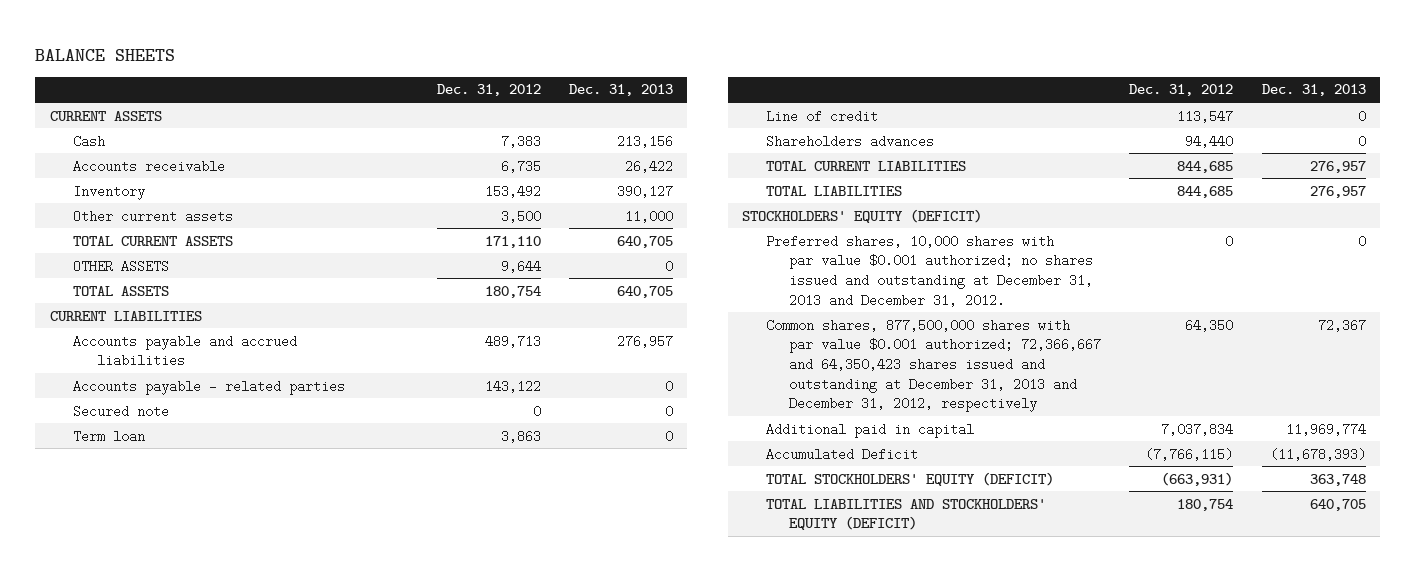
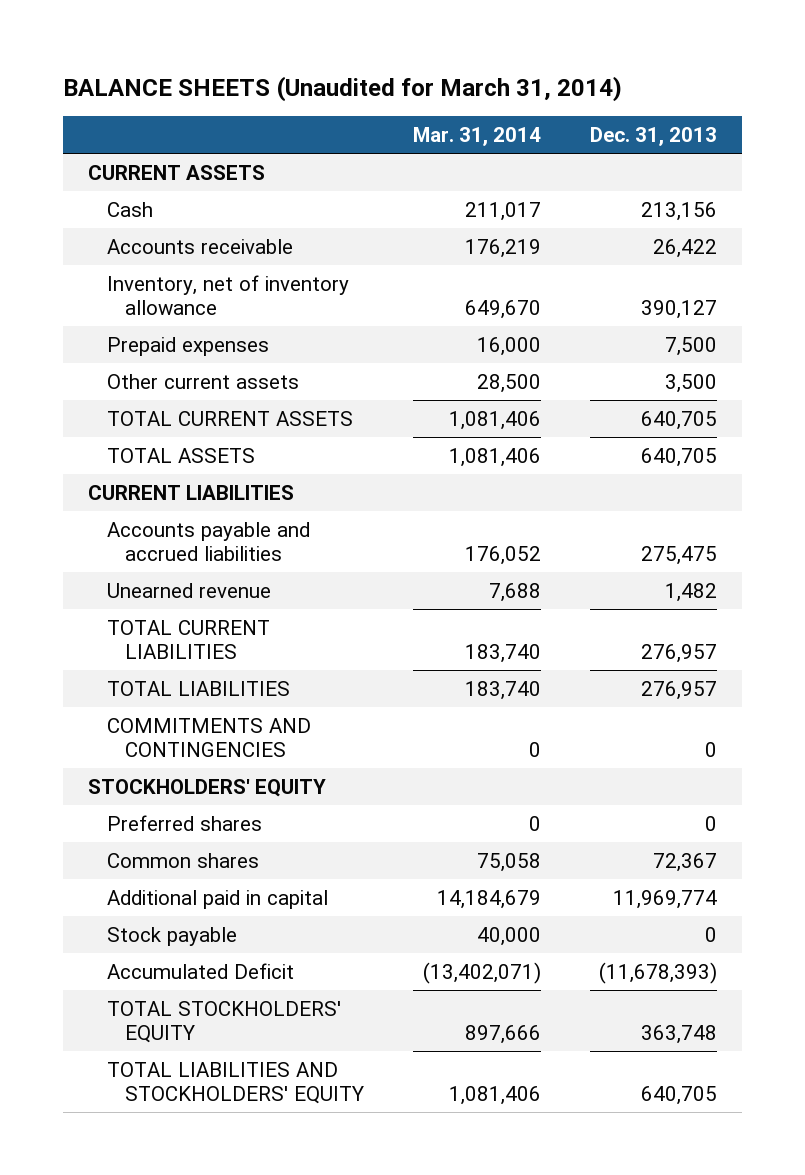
[35,48,176,61] BALANCE SHEETS -> [63,75,623,102] BALANCE SHEETS (Unaudited for March 31, 2014)
[436,84,541,97] Dec. 31, 2012 -> none
none -> [413,127,542,147] Mar. 31, 2014
[73,184,146,200] Inventory -> [106,274,349,315] Inventory, net of inventory allowance
none -> [106,336,269,356] Prepaid expenses
[625,209,674,223] 11,000 -> [665,373,718,393] 3,500
[73,259,170,273] OTHER ASSETS -> none
[73,379,346,395] Accounts payable - related parties -> none
[73,404,170,418] Secured note -> none
[73,429,146,443] Term loan -> none
[765,109,878,123] Line of credit -> none
[765,134,934,148] Shareholders advances -> none
[617,334,674,348] 276,957 -> [641,545,718,565] 275,475
none -> [106,582,271,598] Unearned revenue
none -> [106,717,311,757] COMMITMENTS AND CONTINGENCIES
[742,208,983,223] STOCKHOLDERS' EQUITY (DEFICIT) -> [87,778,326,797] STOCKHOLDERS' EQUITY
[765,234,1094,307] Preferred shares, 10,000 shares with par value $0.001 authorized; no shares issued and outstanding at December 31, 2013 and December 31, 2012. -> [106,814,262,831] Preferred shares
[765,318,1102,413] Common shares, 877,500,000 shares with par value $0.001 authorized; 72,366,667 and 64,350,423 shares issued and outstanding at December 31, 2013 and December 31, 2012, respectively -> [106,852,259,868] Common shares
none -> [106,926,237,946] Stock payable
[765,471,1054,486] TOTAL STOCKHOLDERS' EQUITY (DEFICIT) -> [106,1000,341,1043] TOTAL STOCKHOLDERS' EQUITY
[765,498,1046,531] TOTAL LIABILITIES AND STOCKHOLDERS' EQUITY (DEFICIT) -> [106,1061,365,1104] TOTAL LIABILITIES AND STOCKHOLDERS' EQUITY

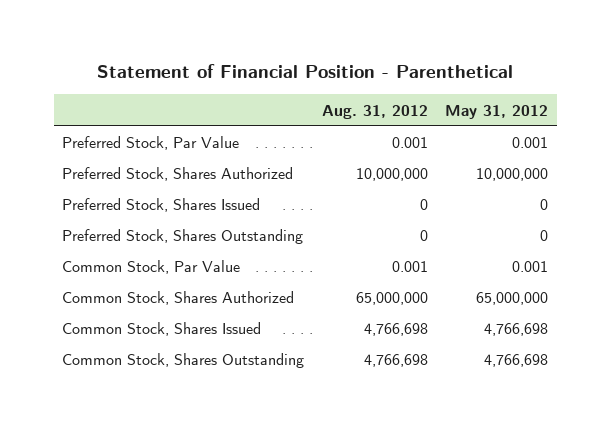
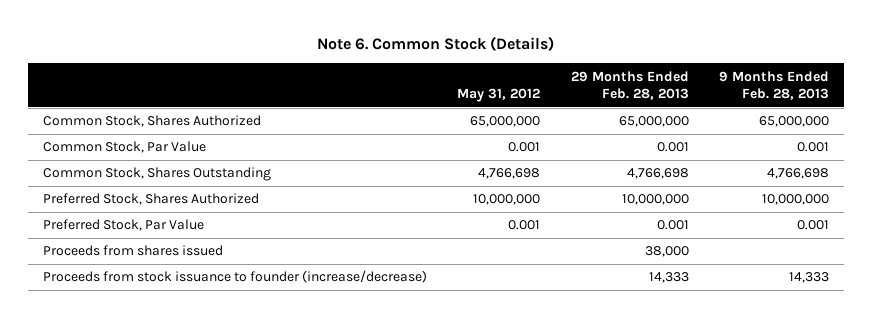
[97,64,514,79] Statement of Financial Position - Parenthetical -> [317,36,555,52] Note 6. Common Stock (Details)
[321,104,428,119] Aug. 31, 2012 -> none
none -> [570,70,689,100] 29 Months Ended Feb. 28, 2013
none -> [718,70,829,100] 9 Months Ended Feb. 28, 2013
[62,198,261,213] Preferred Stock, Shares Issued -> none
[62,229,304,245] Preferred Stock, Shares Outstanding -> none
[62,322,262,337] Common Stock, Shares Issued -> none
[62,260,241,275] Common Stock, Par Value -> [43,141,207,154] Common Stock, Par Value
[62,167,294,182] Preferred Stock, Shares Authorized -> [43,193,260,206] Preferred Stock, Shares Authorized
[62,136,240,151] Preferred Stock, Par Value -> [43,219,205,232] Preferred Stock, Par Value
none -> [43,245,224,257] Proceeds from shares issued
none -> [43,270,428,284] Proceeds from stock issuance to founder (increase/decrease)

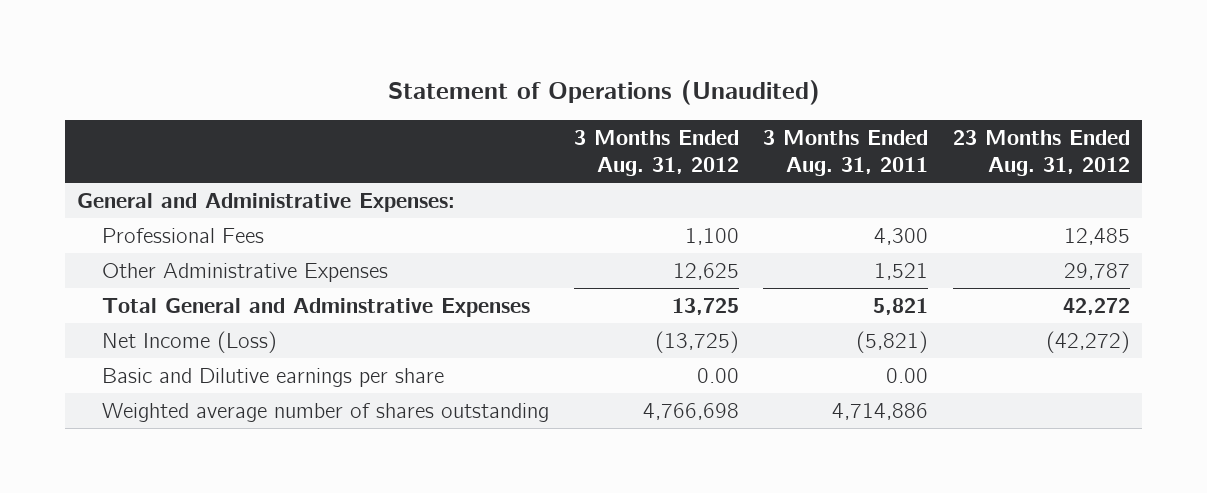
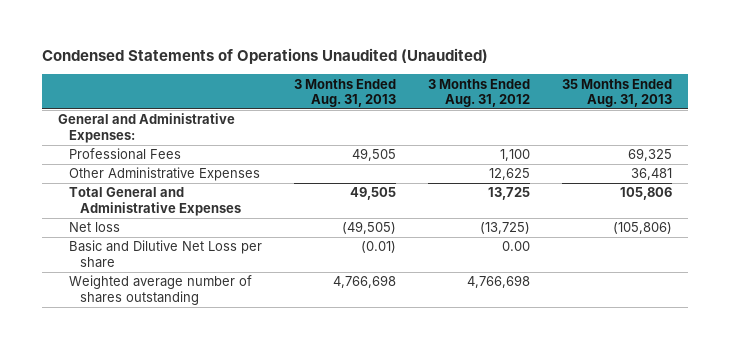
[387,79,820,105] Statement of Operations (Unaudited) -> [41,48,488,65] Condensed Statements of Operations Unaudited (Unaudited)
[763,130,929,177] 3 Months Ended Aug. 31, 2011 -> none
[952,130,1130,177] 23 Months Ended Aug. 31, 2012 -> none
none -> [293,78,396,107] 3 Months Ended Aug. 31, 2013
none -> [561,78,672,107] 35 Months Ended Aug. 31, 2013
[102,298,531,318] Total General and Adminstrative Expenses -> [68,187,242,216] Total General and Administrative Expenses
[102,331,278,354] Net Income (Loss) -> [68,222,120,233] Net loss
[102,368,445,388] Basic and Dilutive earnings per share -> [68,240,262,268] Basic and Dilutive Net Loss per share

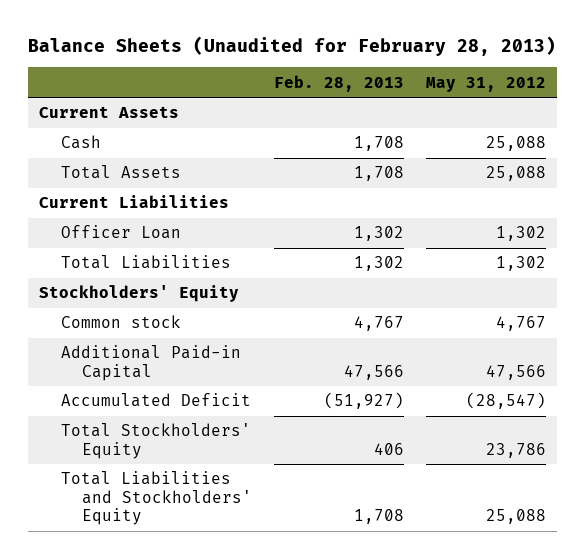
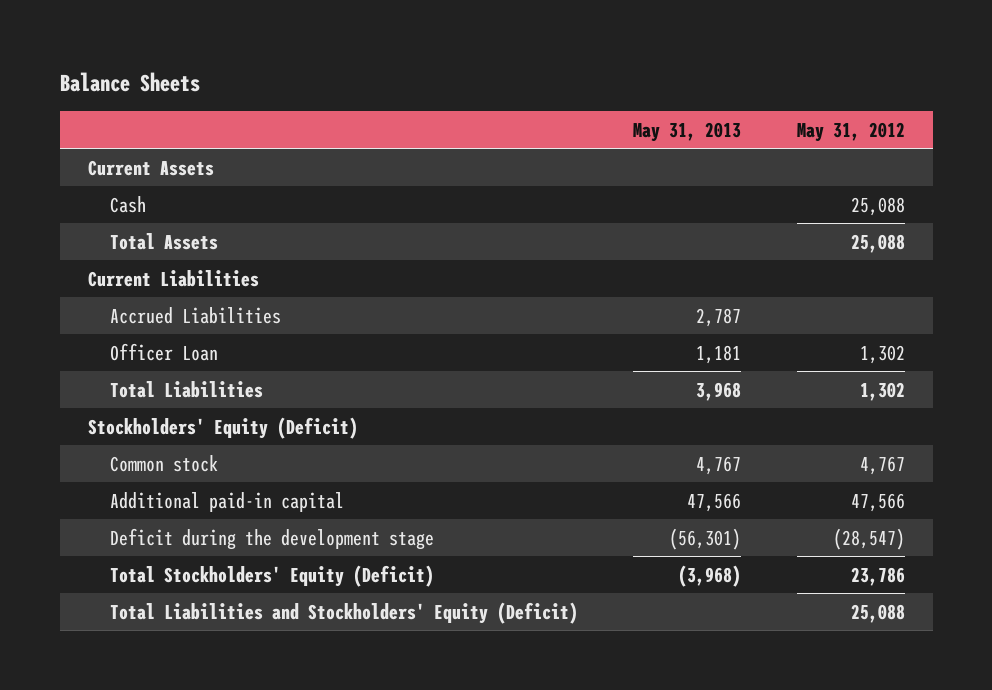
[28,35,557,56] Balance Sheets (Unaudited for February 28, 2013) -> [59,72,200,93] Balance Sheets
[274,74,405,92] Feb. 28, 2013 -> none
none -> [633,121,742,142] May 31, 2013
none -> [110,306,282,324] Accrued Liabilities
[39,285,240,303] Stockholders' Equity -> [87,416,358,439] Stockholders' Equity (Deficit)
[60,345,241,381] Additional Paid-in Capital -> [110,491,345,512] Additional paid-in capital
[60,393,251,408] Accumulated Deficit -> [110,527,435,550] Deficit during the development stage
[60,423,251,459] Total Stockholders' Equity -> [110,564,435,587] Total Stockholders' Equity (Deficit)
[60,471,253,526] Total Liabilities and Stockholders' Equity -> [110,601,579,624] Total Liabilities and Stockholders' Equity (Deficit)

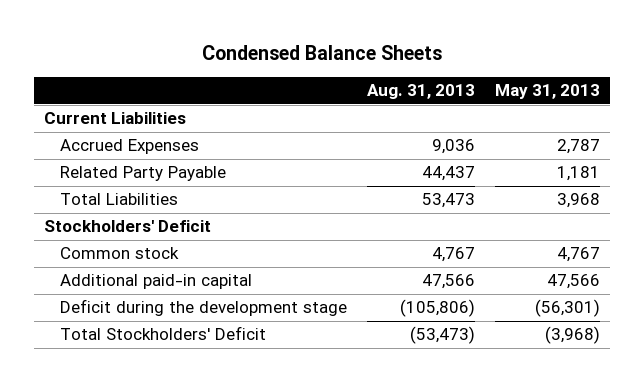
[59,72,200,93] Balance Sheets -> [202,45,443,61] Condensed Balance Sheets
[796,121,905,142] May 31, 2012 -> none
none -> [366,84,475,100] Aug. 31, 2013
[87,159,214,176] Current Assets -> none
[110,195,147,213] Cash -> none
[110,232,219,250] Total Assets -> none
[110,306,282,324] Accrued Liabilities -> [59,139,199,155] Accrued Expenses
[110,342,219,361] Officer Loan -> [59,166,226,182] Related Party Payable
[87,416,358,439] Stockholders' Equity (Deficit) -> [44,220,212,233] Stockholders' Deficit
[110,601,579,624] Total Liabilities and Stockholders' Equity (Deficit) -> none
[110,564,435,587] Total Stockholders' Equity (Deficit) -> [59,326,266,341] Total Stockholders' Deficit

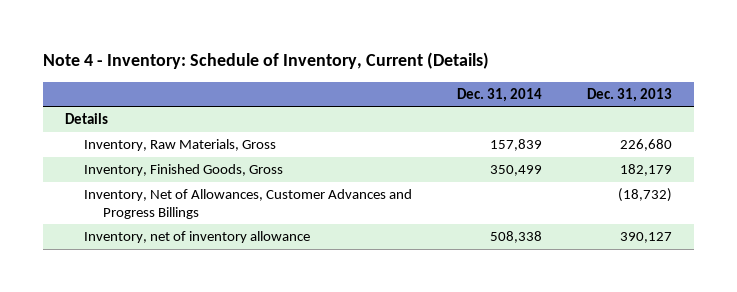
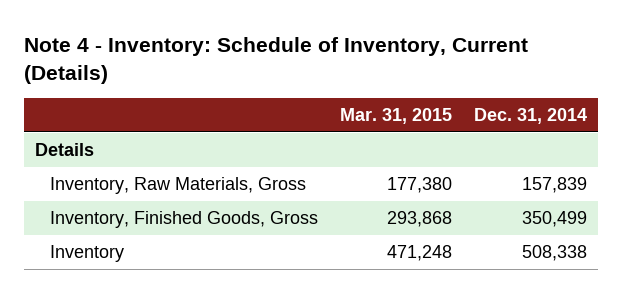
[586,87,672,102] Dec. 31, 2013 -> none
none -> [339,108,452,125] Mar. 31, 2015
[84,189,413,220] Inventory, Net of Allowances, Customer Advances and Progress Billings -> none
[84,231,311,244] Inventory, net of inventory allowance -> [49,245,124,263] Inventory

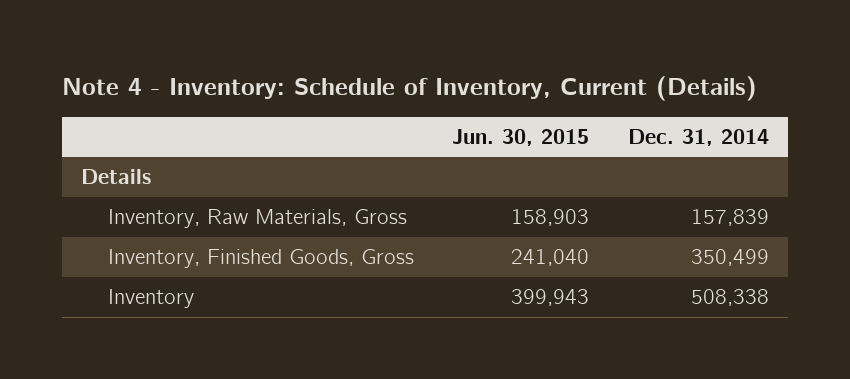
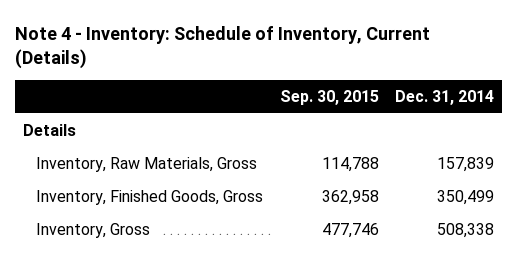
[452,128,590,146] Jun. 30, 2015 -> none
none -> [279,89,379,105] Sep. 30, 2015
[108,289,195,309] Inventory -> [35,222,150,238] Inventory, Gross

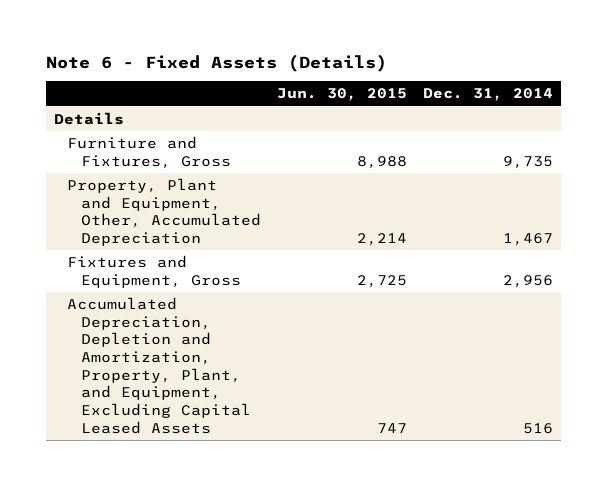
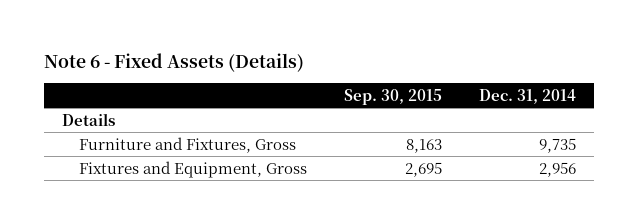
[276,88,407,102] Jun. 30, 2015 -> none
none -> [343,88,442,105] Sep. 30, 2015
[67,177,261,246] Property, Plant and Equipment, Other, Accumulated Depreciation -> none
[67,296,251,434] Accumulated Depreciation, Depletion and Amortization, Property, Plant, and Equipment, Excluding Capital Leased Assets -> none

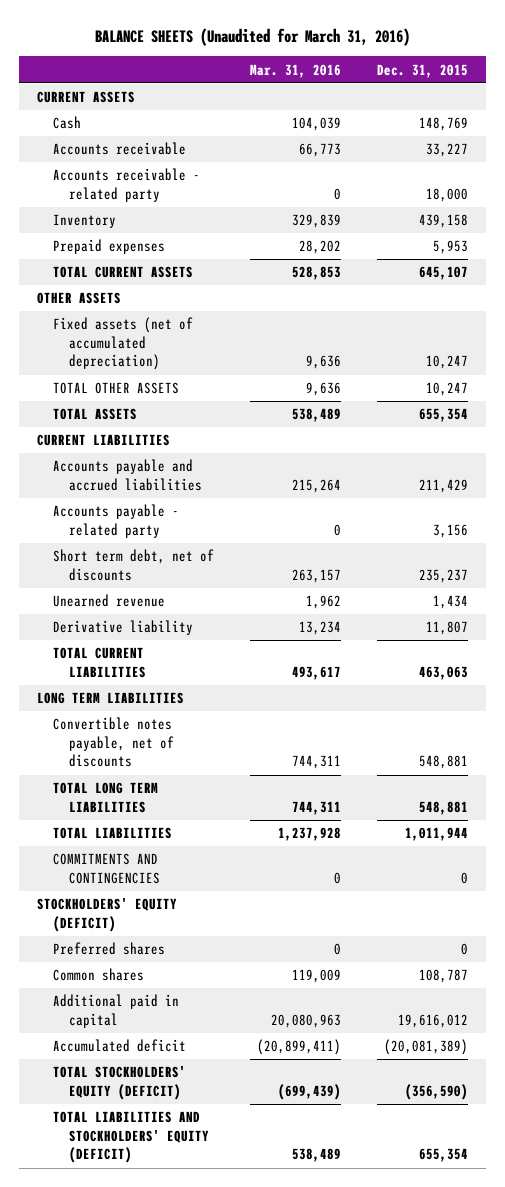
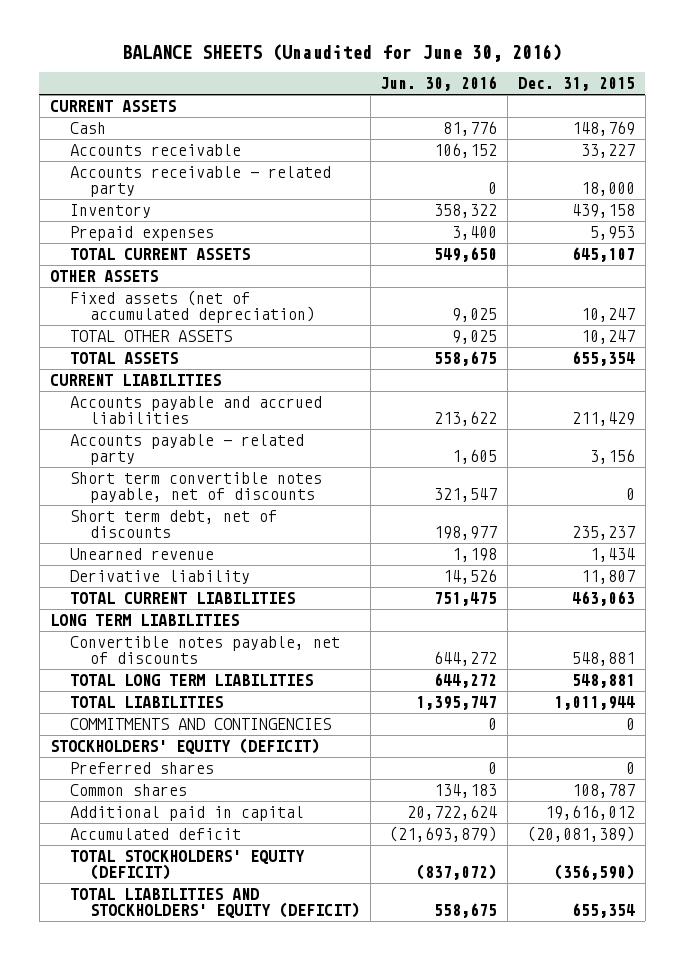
[94,27,410,46] BALANCE SHEETS (Unaudited for March 31, 2016) -> [122,44,563,63] BALANCE SHEETS (Unaudited for June 30, 2016)
[250,63,342,78] Mar. 31, 2016 -> none
none -> [380,76,498,92] Jun. 30, 2016
none -> [69,471,322,504] Short term convertible notes payable, net of discounts

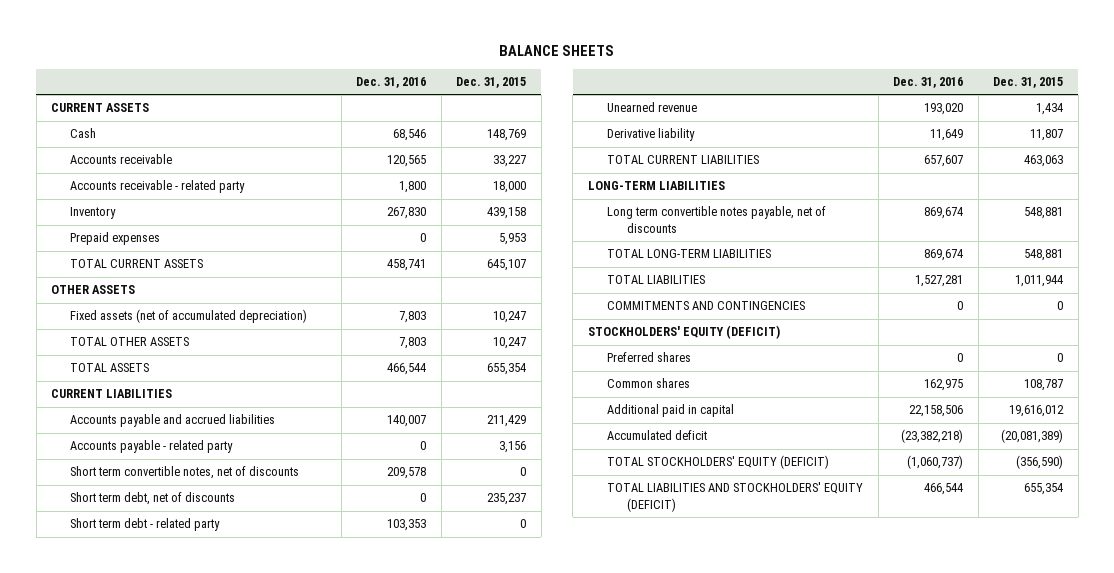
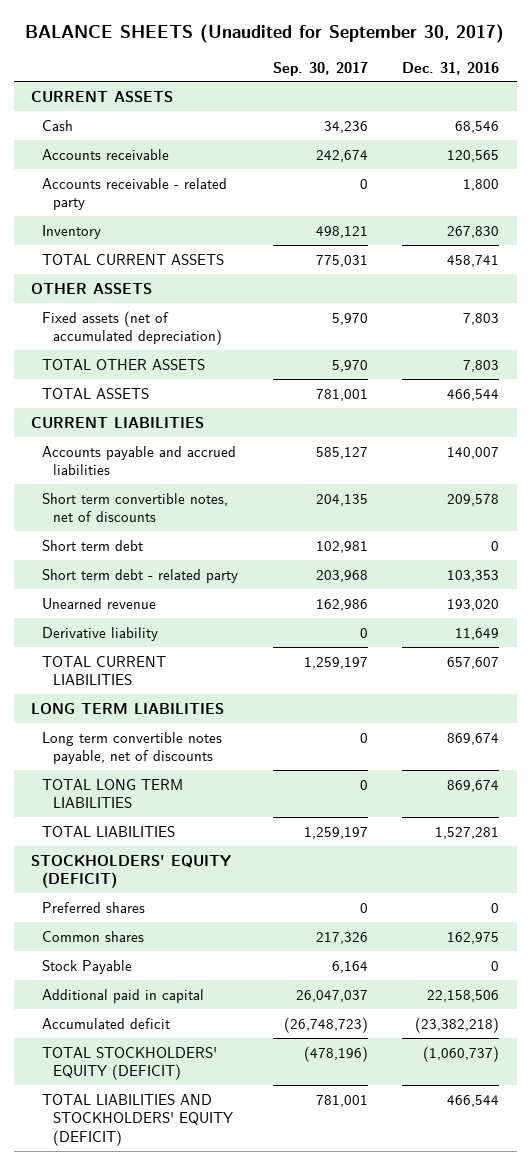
[499,44,615,56] BALANCE SHEETS -> [25,23,505,43] BALANCE SHEETS (Unaudited for September 30, 2017)
[456,76,527,88] Dec. 31, 2015 -> none
none -> [272,61,368,76] Sep. 30, 2017
[70,232,161,246] Prepaid expenses -> none
[70,440,234,454] Accounts payable - related party -> none
[70,492,236,506] Short term debt, net of discounts -> [42,539,144,551] Short term debt
[587,181,725,191] LONG-TERM LIABILITIES -> [31,702,225,714] LONG TERM LIABILITIES
[607,249,772,259] TOTAL LONG-TERM LIABILITIES -> [42,778,184,809] TOTAL LONG TERM LIABILITIES
[607,301,806,311] COMMITMENTS AND CONTINGENCIES -> none
none -> [42,959,133,974] Stock Payable

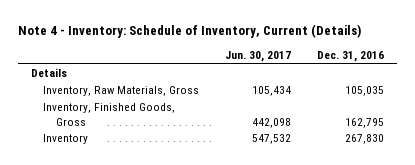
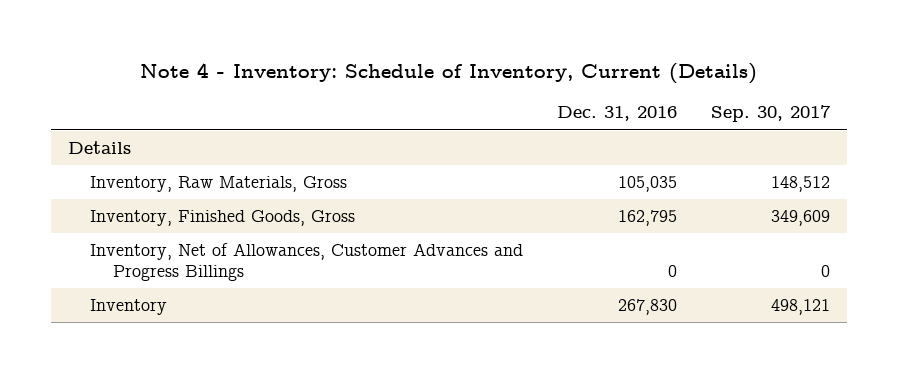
[225,51,292,63] Jun. 30, 2017 -> none
none -> [710,105,831,123] Sep. 30, 2017
none -> [90,243,524,282] Inventory, Net of Allowances, Customer Advances and Progress Billings

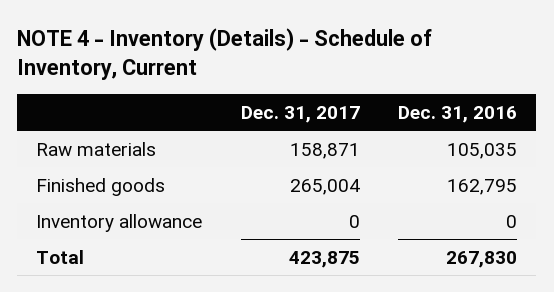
[139,62,757,84] Note 4 - Inventory: Schedule of Inventory, Current (Details) -> [17,28,433,81] NOTE 4 - Inventory (Details) - Schedule of Inventory, Current
[710,105,831,123] Sep. 30, 2017 -> none
none -> [240,105,360,123] Dec. 31, 2017
[67,141,131,155] Details -> none
[90,243,524,282] Inventory, Net of Allowances, Customer Advances and Progress Billings -> none
[90,176,348,193] Inventory, Raw Materials, Gross -> [36,141,157,156] Raw materials
[90,210,356,227] Inventory, Finished Goods, Gross -> [36,177,166,196] Finished goods
none -> [36,213,203,232] Inventory allowance
[90,299,168,316] Inventory -> [36,249,85,264] Total

